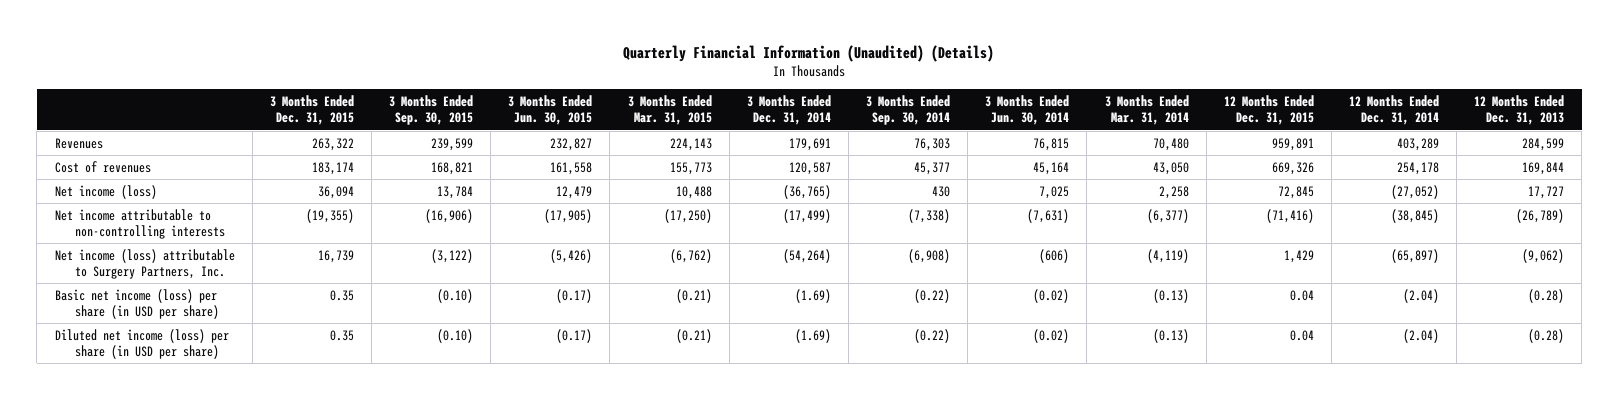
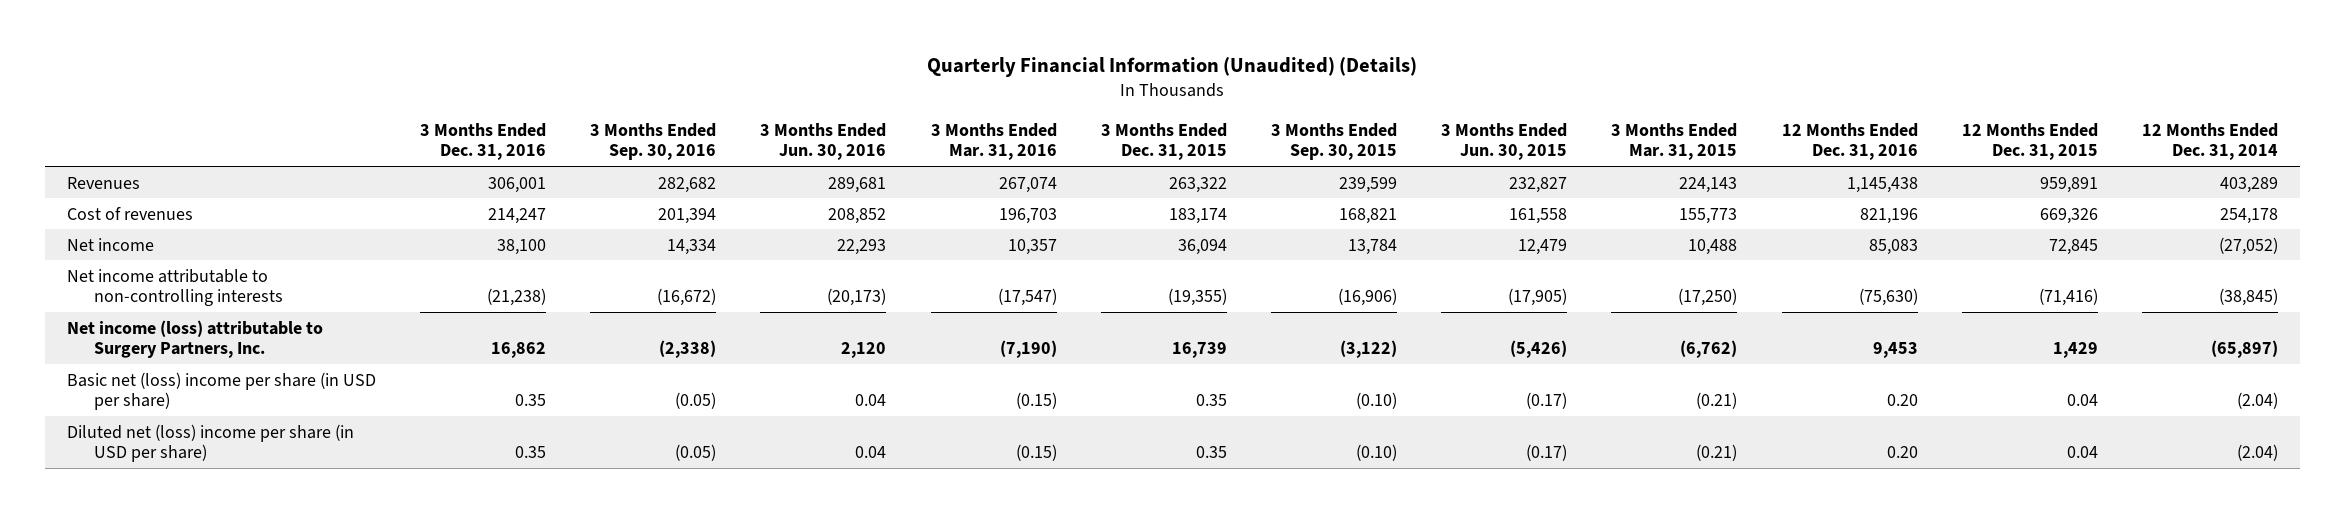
[746,95,831,126] 3 Months Ended Dec. 31, 2014 -> none
[866,95,951,126] 3 Months Ended Sep. 30, 2014 -> none
[985,95,1070,126] 3 Months Ended Jun. 30, 2014 -> none
[1104,95,1189,126] 3 Months Ended Mar. 31, 2014 -> none
[1474,95,1565,126] 12 Months Ended Dec. 31, 2013 -> none
none -> [420,122,547,161] 3 Months Ended Dec. 31, 2016
none -> [590,122,717,161] 3 Months Ended Sep. 30, 2016
none -> [760,122,887,161] 3 Months Ended Jun. 30, 2016
none -> [930,122,1057,161] 3 Months Ended Mar. 31, 2016
none -> [1781,122,1918,161] 12 Months Ended Dec. 31, 2016
[54,184,157,199] Net income (loss) -> [66,237,154,251] Net income
[54,288,219,319] Basic net income (loss) per share (in USD per share) -> [66,371,376,411] Basic net (loss) income per share (in USD per share)
[54,328,229,359] Diluted net income (loss) per share (in USD per share) -> [66,423,354,463] Diluted net (loss) income per share (in USD per share)

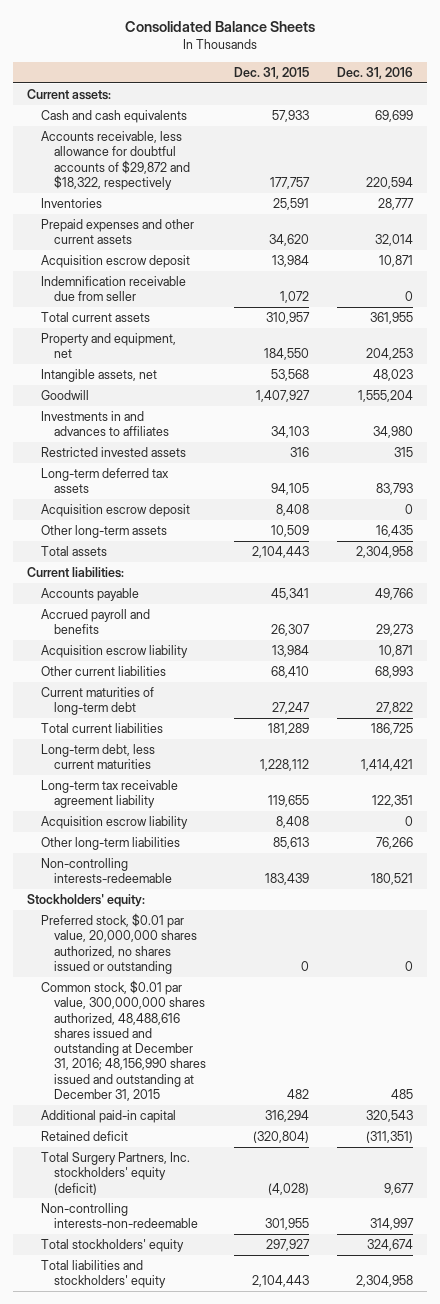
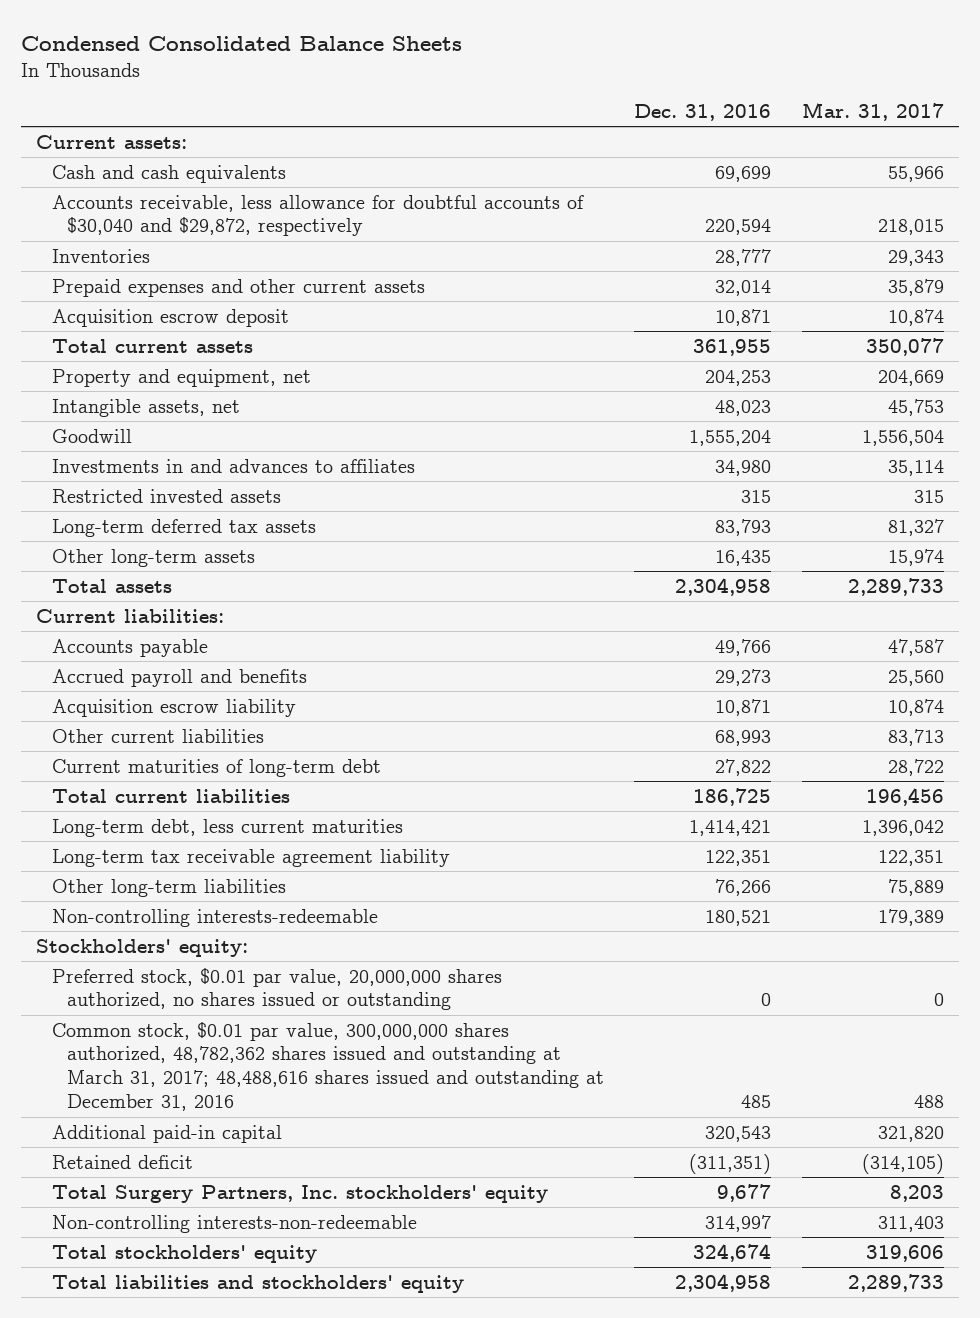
[124,21,315,33] Consolidated Balance Sheets -> [21,36,463,52] Condensed Consolidated Balance Sheets
[234,66,310,79] Dec. 31, 2015 -> none
none -> [801,102,944,122] Mar. 31, 2017
[40,131,191,190] Accounts receivable, less allowance for doubtful accounts of $29,872 and $18,322, respectively -> [51,194,584,237] Accounts receivable, less allowance for doubtful accounts of $30,040 and $29,872, respectively
[40,276,186,302] Indemnification receivable due from seller -> none
[40,504,190,518] Acquisition escrow deposit -> none
[40,816,188,830] Acquisition escrow liability -> none
[40,980,207,1101] Common stock, $0.01 par value, 300,000,000 shares authorized, 48,488,616 shares issued and outstanding at December 31, 2016; 48,156,990 shares issued and outstanding at December 31, 2015 -> [51,1021,605,1112] Common stock, $0.01 par value, 300,000,000 shares authorized, 48,782,362 shares issued and outstanding at March 31, 2017; 48,488,616 shares issued and outstanding at December 31, 2016
[40,1152,190,1195] Total Surgery Partners, Inc. stockholders' equity (deficit) -> [51,1184,548,1203] Total Surgery Partners, Inc. stockholders' equity

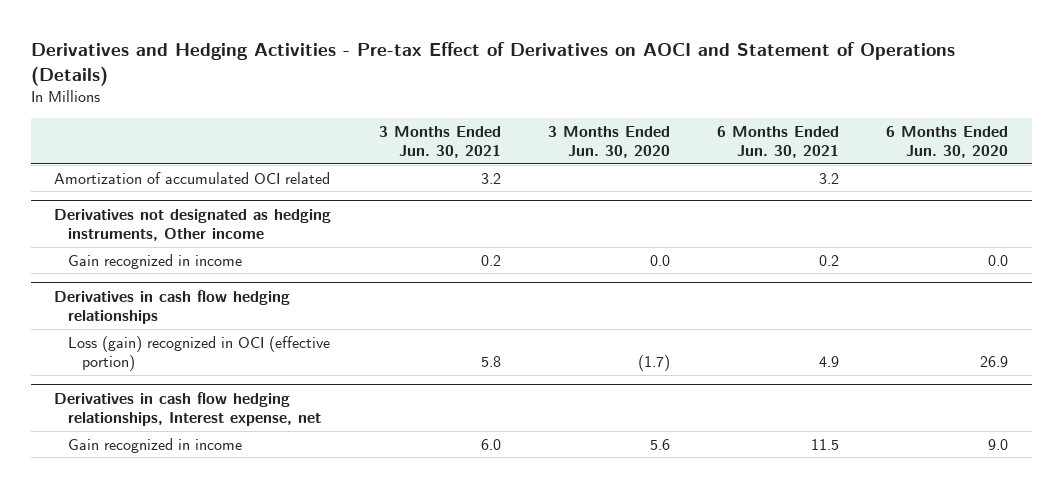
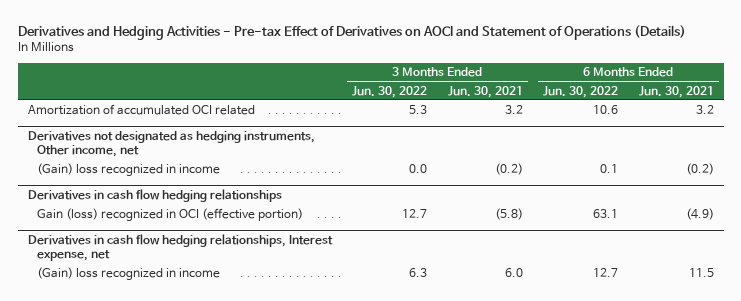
[547,125,670,159] 3 Months Ended Jun. 30, 2020 -> none
[886,125,1009,159] 6 Months Ended Jun. 30, 2020 -> none
none -> [352,85,428,98] Jun. 30, 2022
none -> [543,85,619,98] Jun. 30, 2022
[54,208,332,242] Derivatives not designated as hedging instruments, Other income -> [27,131,315,158] Derivatives not designated as hedging instruments, Other income, net
[68,253,243,269] Gain recognized in income -> [36,163,220,177] (Gain) loss recognized in income
[480,254,501,266] 0.2 -> [494,163,523,176] (0.2)
[818,254,839,266] 0.2 -> [685,163,714,176] (0.2)
[68,335,331,372] Loss (gain) recognized in OCI (effective portion) -> [36,208,303,222] Gain (loss) recognized in OCI (effective portion)
[480,356,501,368] 5.8 -> [494,208,523,221] (5.8)
[818,356,839,368] 4.9 -> [685,208,714,221] (4.9)
[68,437,243,453] Gain recognized in income -> [36,267,220,281] (Gain) loss recognized in income

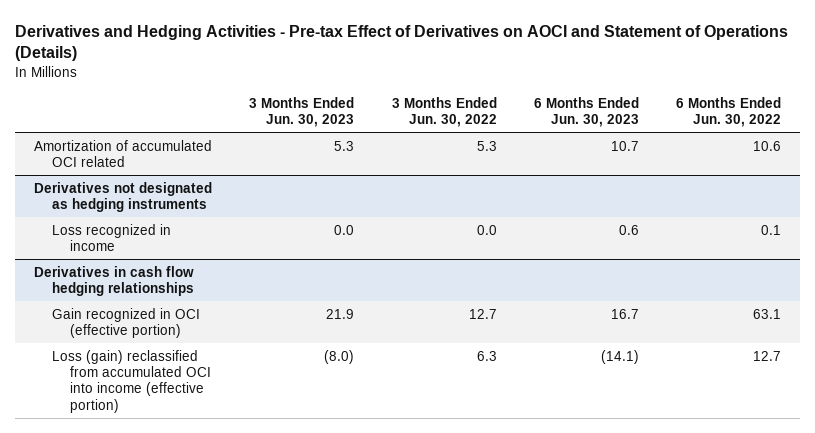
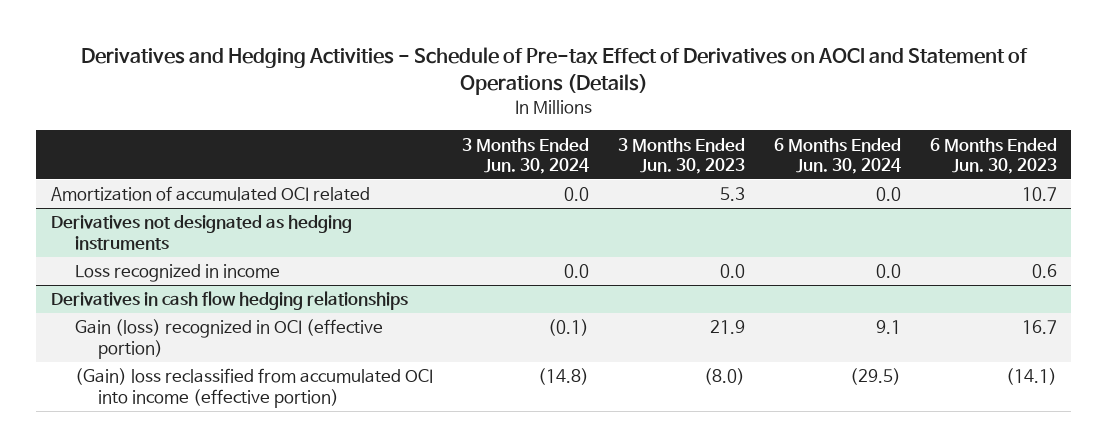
[15,24,789,62] Derivatives and Hedging Activities - Pre-tax Effect of Derivatives on AOCI and Statement of Operations (Details) -> [80,46,1028,95] Derivatives and Hedging Activities - Schedule of Pre-tax Effect of Derivatives on AOCI and Statement of Operations (Details)
[391,96,497,128] 3 Months Ended Jun. 30, 2022 -> none
[676,96,782,128] 6 Months Ended Jun. 30, 2022 -> none
none -> [461,137,589,175] 3 Months Ended Jun. 30, 2024
none -> [773,137,901,175] 6 Months Ended Jun. 30, 2024
[51,307,200,338] Gain recognized in OCI (effective portion) -> [74,319,383,359] Gain (loss) recognized in OCI (effective portion)
[51,349,211,413] Loss (gain) reclassified from accumulated OCI into income (effective portion) -> [74,368,433,408] (Gain) loss reclassified from accumulated OCI into income (effective portion)

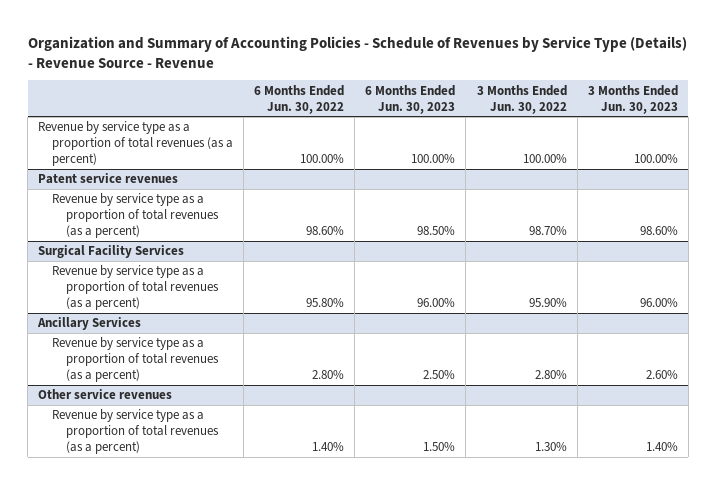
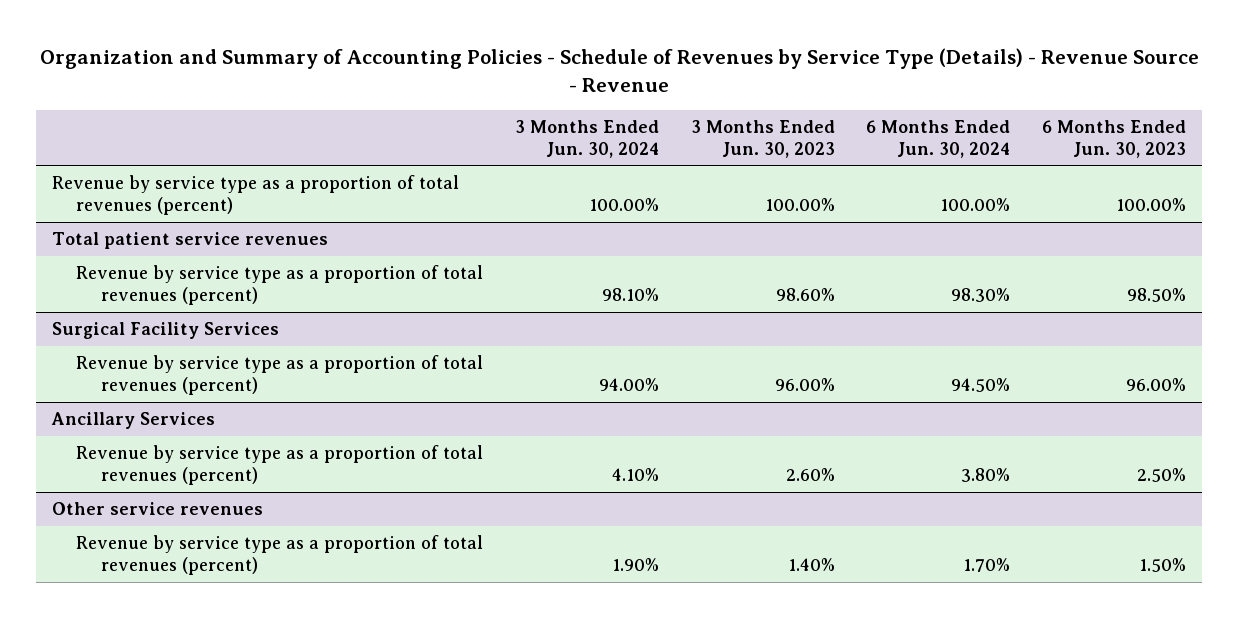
[254,84,345,114] 6 Months Ended Jun. 30, 2022 -> none
[476,84,567,114] 3 Months Ended Jun. 30, 2022 -> none
none -> [515,119,660,158] 3 Months Ended Jun. 30, 2024
none -> [866,119,1011,158] 6 Months Ended Jun. 30, 2024
[38,121,233,166] Revenue by service type as a proportion of total revenues (as a percent) -> [51,175,459,215] Revenue by service type as a proportion of total revenues (percent)
[38,173,179,185] Patent service revenues -> [51,232,328,250] Total patient service revenues
[51,193,219,238] Revenue by service type as a proportion of total revenues (as a percent) -> [76,265,484,305] Revenue by service type as a proportion of total revenues (percent)
[51,265,219,310] Revenue by service type as a proportion of total revenues (as a percent) -> [76,355,484,395] Revenue by service type as a proportion of total revenues (percent)
[51,337,219,382] Revenue by service type as a proportion of total revenues (as a percent) -> [76,445,484,485] Revenue by service type as a proportion of total revenues (percent)
[51,409,219,454] Revenue by service type as a proportion of total revenues (as a percent) -> [76,535,484,575] Revenue by service type as a proportion of total revenues (percent)

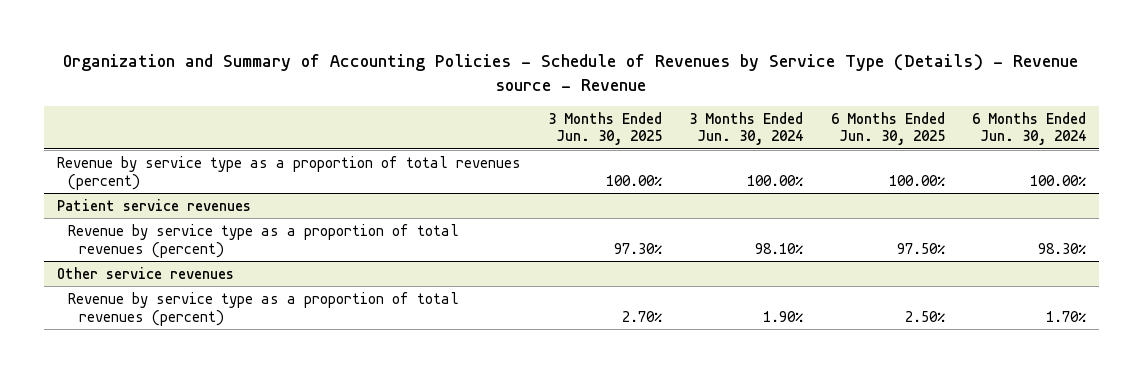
[39,47,1199,92] Organization and Summary of Accounting Policies - Schedule of Revenues by Service Type (Details) - Revenue Source - Revenue -> [63,54,1079,91] Organization and Summary of Accounting Policies - Schedule of Revenues by Service Type (Details) - Revenue source - Revenue
[690,119,835,158] 3 Months Ended Jun. 30, 2023 -> none
[1041,119,1186,158] 6 Months Ended Jun. 30, 2023 -> none
none -> [548,111,663,146] 3 Months Ended Jun. 30, 2025
none -> [830,111,945,146] 6 Months Ended Jun. 30, 2025
[51,232,328,250] Total patient service revenues -> [57,198,252,211] Patient service revenues
[51,322,279,340] Surgical Facility Services -> none
[76,355,484,395] Revenue by service type as a proportion of total revenues (percent) -> none
[50,412,215,430] Ancillary Services -> none
[76,445,484,485] Revenue by service type as a proportion of total revenues (percent) -> none

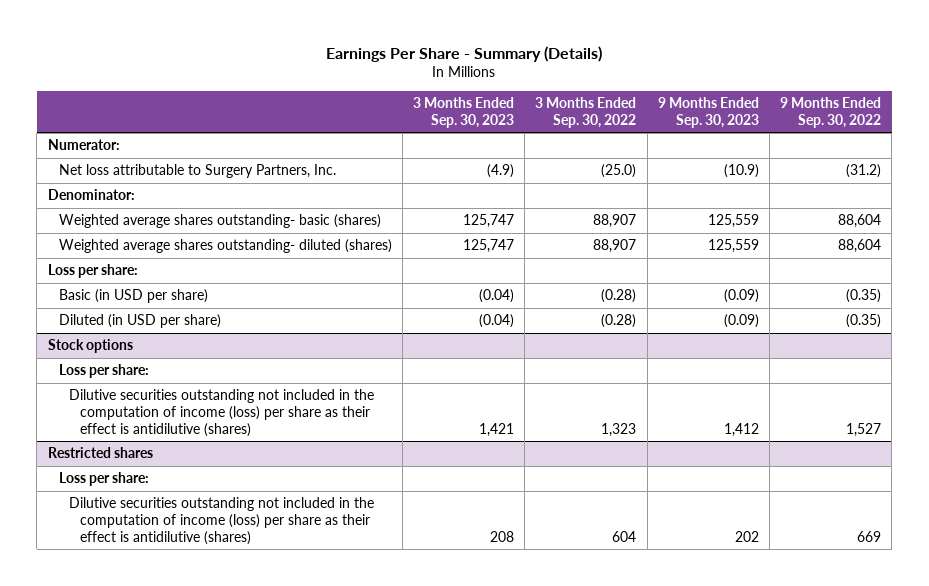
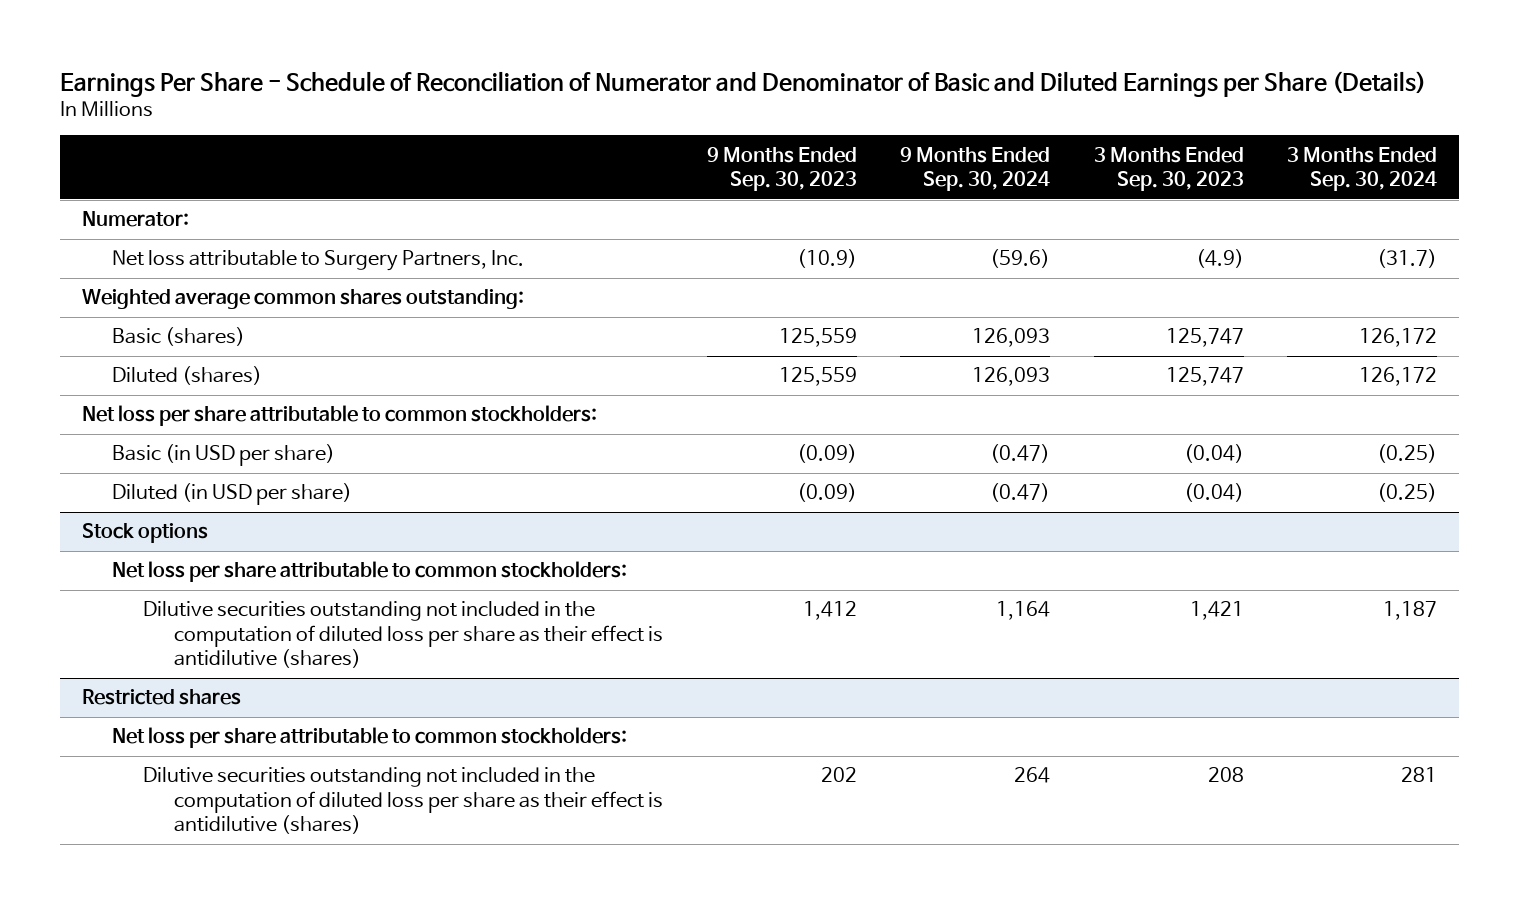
[326,45,603,62] Earnings Per Share - Summary (Details) -> [59,70,1426,97] Earnings Per Share - Schedule of Reconciliation of Numerator and Denominator of Basic and Diluted Earnings per Share (Details)
[535,97,637,129] 3 Months Ended Sep. 30, 2022 -> none
[780,97,882,129] 9 Months Ended Sep. 30, 2022 -> none
none -> [900,146,1051,192] 9 Months Ended Sep. 30, 2024
none -> [1287,146,1438,192] 3 Months Ended Sep. 30, 2024
[47,189,135,201] Denominator: -> none
none -> [81,289,524,310] Weighted average common shares outstanding:
[58,214,381,229] Weighted average shares outstanding- basic (shares) -> [112,327,246,347] Basic (shares)
[58,239,392,254] Weighted average shares outstanding- diluted (shares) -> [112,366,263,386] Diluted (shares)
[47,264,138,279] Loss per share: -> [81,405,597,427] Net loss per share attributable to common stockholders:
[58,364,149,379] Loss per share: -> [112,561,628,583] Net loss per share attributable to common stockholders:
[69,389,375,437] Dilutive securities outstanding not included in the computation of income (loss) per share as their effect is antidilutive (shares) -> [143,601,663,669] Dilutive securities outstanding not included in the computation of diluted loss per share as their effect is antidilutive (shares)
[58,472,149,487] Loss per share: -> [112,727,628,749] Net loss per share attributable to common stockholders:
[69,497,375,545] Dilutive securities outstanding not included in the computation of income (loss) per share as their effect is antidilutive (shares) -> [143,767,663,835] Dilutive securities outstanding not included in the computation of diluted loss per share as their effect is antidilutive (shares)

